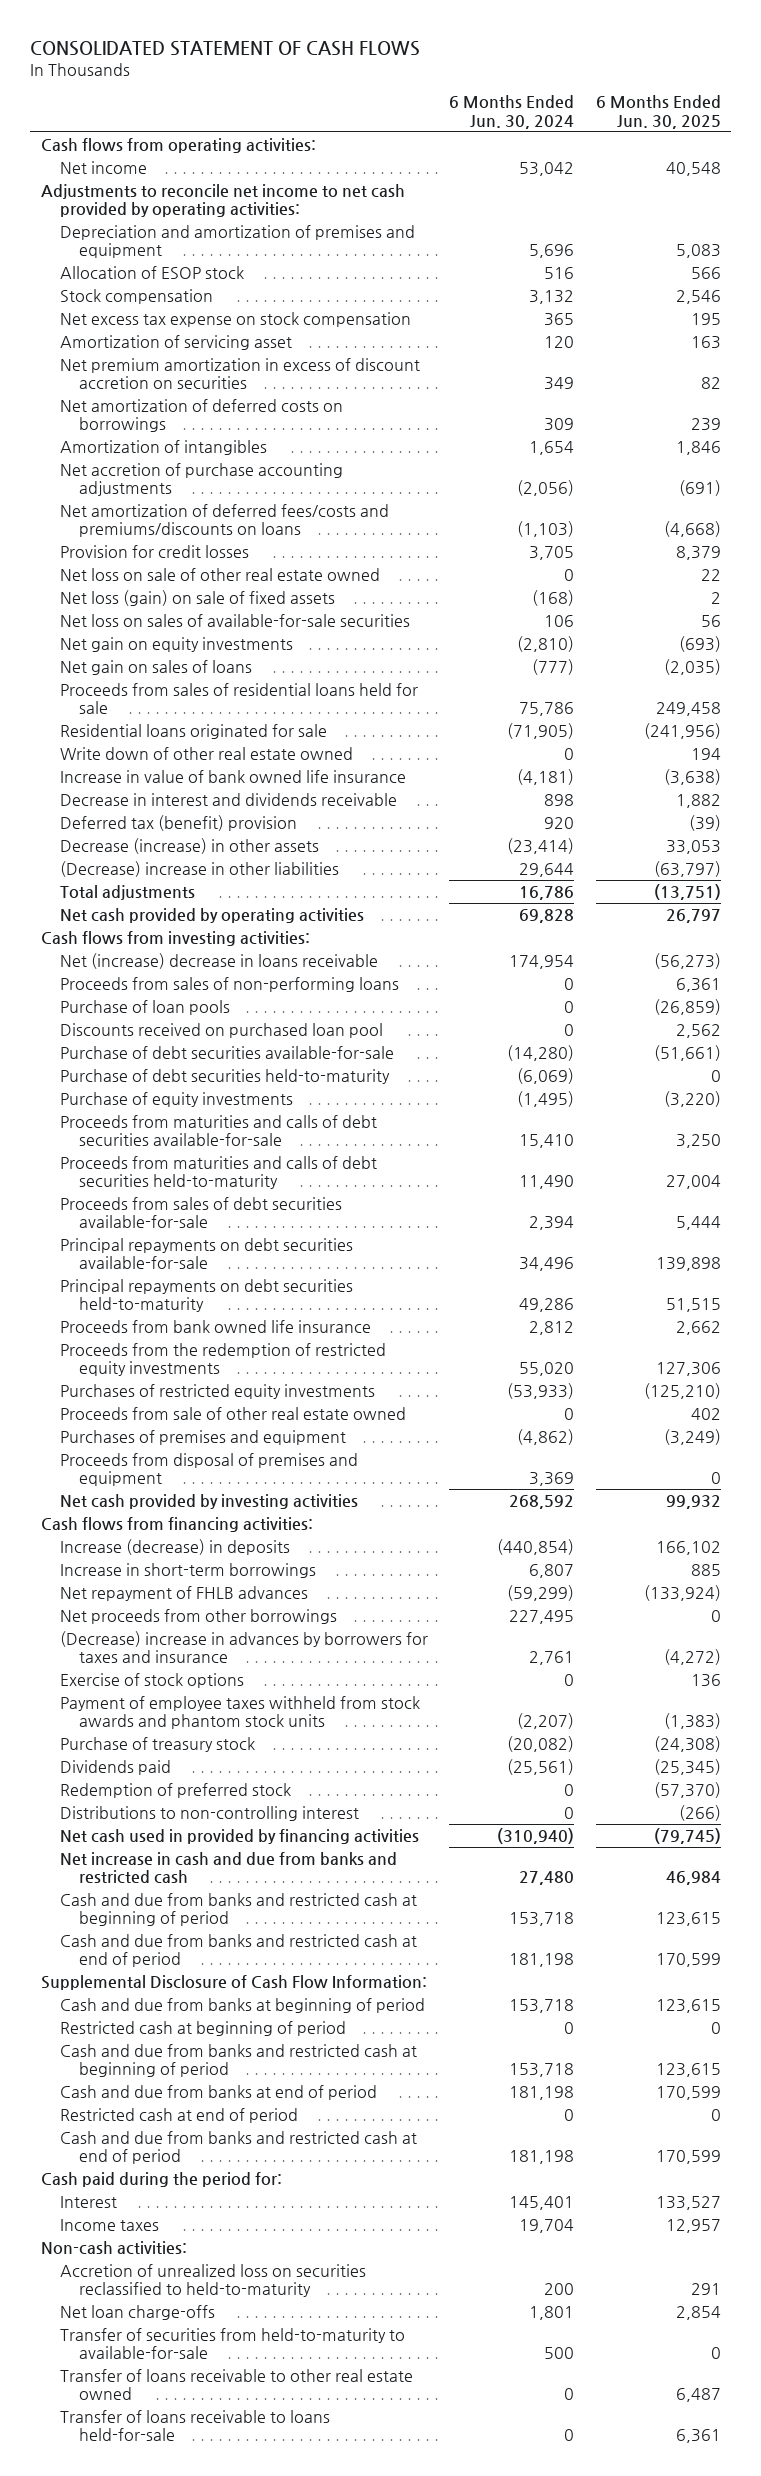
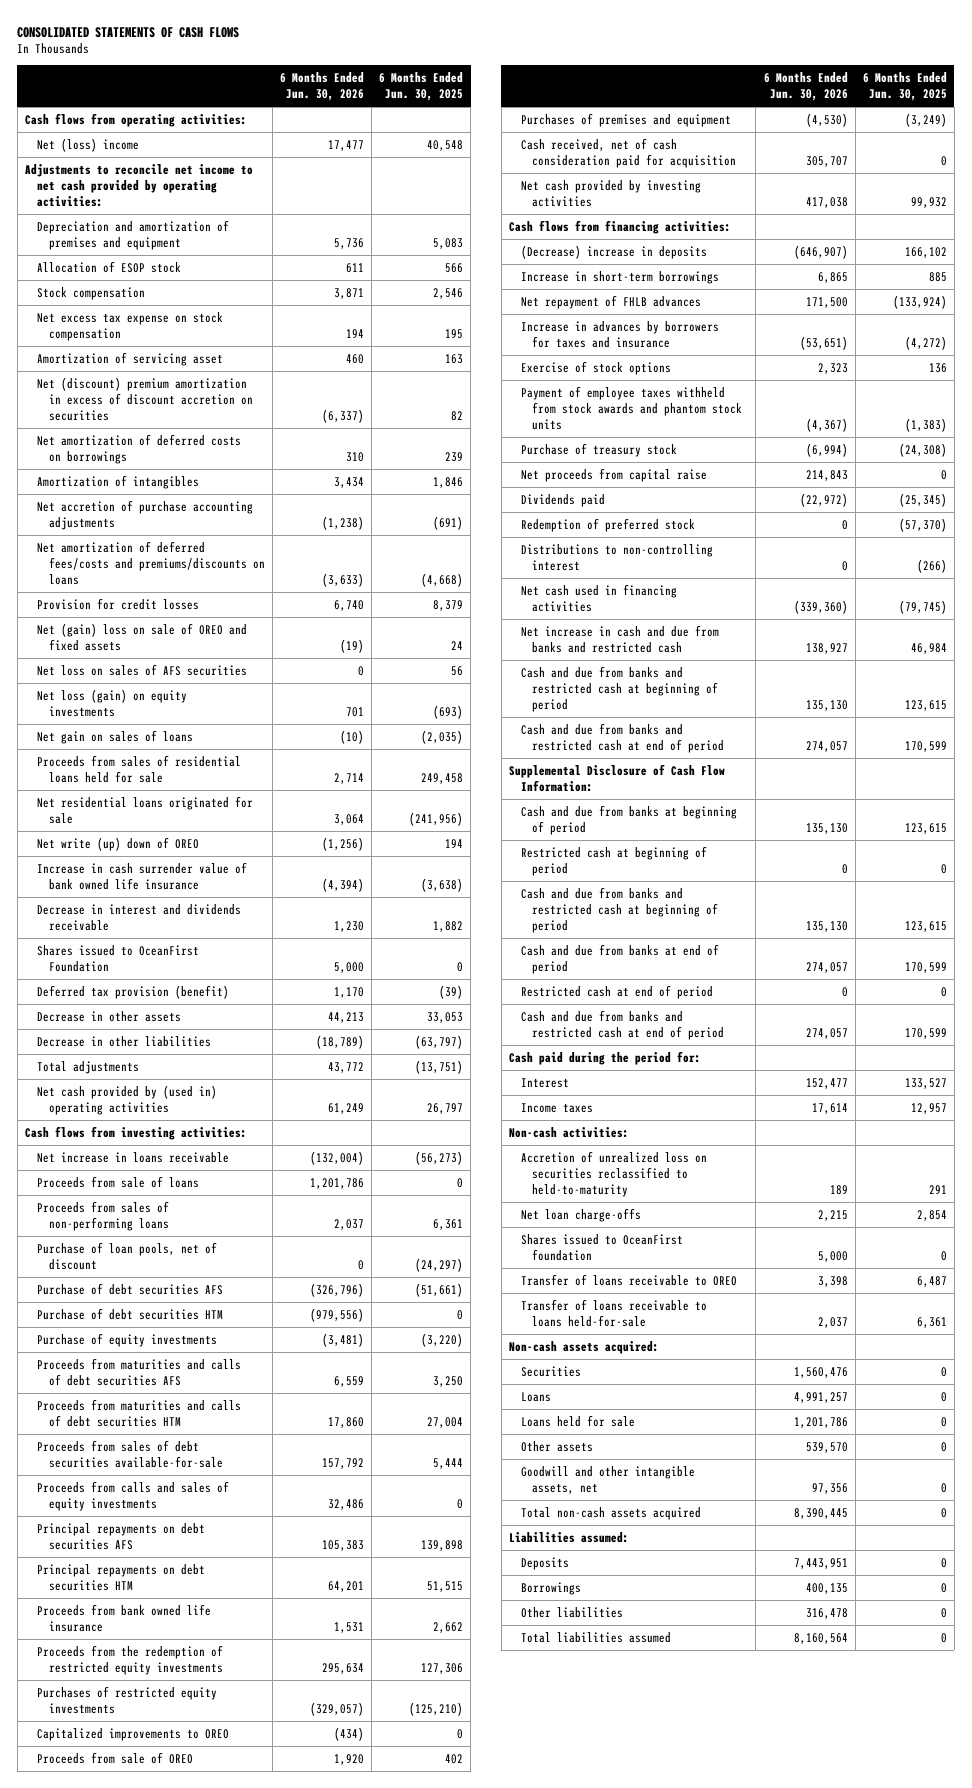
[30,41,421,57] CONSOLIDATED STATEMENT OF CASH FLOWS -> [17,26,240,38] CONSOLIDATED STATEMENTS OF CASH FLOWS
[449,95,575,129] 6 Months Ended Jun. 30, 2024 -> none
none -> [279,72,364,102] 6 Months Ended Jun. 30, 2026
[59,160,147,174] Net income -> [36,137,139,152] Net (loss) income
[59,357,420,390] Net premium amortization in excess of discount accretion on securities -> [36,376,253,421] Net (discount) premium amortization in excess of discount accretion on securities
[59,567,380,581] Net loss on sale of other real estate owned -> none
[59,589,335,606] Net loss (gain) on sale of fixed assets -> [36,622,247,651] Net (gain) loss on sale of OREO and fixed assets
[710,591,721,604] 2 -> [450,640,463,650] 24
[59,613,410,627] Net loss on sales of available-for-sale securities -> [36,663,247,676] Net loss on sales of AFS securities
[59,636,293,652] Net gain on equity investments -> [36,688,187,717] Net loss (gain) on equity investments
[59,723,327,739] Residential loans originated for sale -> [36,795,253,824] Net residential loans originated for sale
[59,746,353,760] Write down of other real estate owned -> [36,836,199,851] Net write (up) down of OREO
[59,769,406,783] Increase in value of bank owned life insurance -> [36,861,247,890] Increase in cash surrender value of bank owned life insurance
none -> [36,944,199,972] Shares issued to OceanFirst Foundation
[59,814,297,831] Deferred tax (benefit) provision -> [36,984,229,999] Deferred tax provision (benefit)
[59,837,319,854] Decrease (increase) in other assets -> [36,1010,181,1022] Decrease in other assets
[59,860,339,877] (Decrease) increase in other liabilities -> [36,1035,211,1047] Decrease in other liabilities
[59,907,364,923] Net cash provided by operating activities -> [36,1084,217,1115] Net cash provided by (used in) operating activities
[59,952,378,969] Net (increase) decrease in loans receivable -> [36,1151,229,1163] Net increase in loans receivable
none -> [36,1175,199,1188] Proceeds from sale of loans
[59,1022,383,1038] Discounts received on purchased loan pool -> none
[59,999,230,1015] Purchase of loan pools -> [36,1241,217,1270] Purchase of loan pools, net of discount
[653,998,721,1015] (26,859) -> [414,1257,463,1272] (24,297)
[59,1045,394,1059] Purchase of debt securities available-for-sale -> [36,1282,223,1295] Purchase of debt securities AFS
[59,1068,390,1084] Purchase of debt securities held-to-maturity -> [36,1307,223,1320] Purchase of debt securities HTM
[59,1114,377,1147] Proceeds from maturities and calls of debt securities available-for-sale -> [36,1357,241,1386] Proceeds from maturities and calls of debt securities AFS
[59,1155,377,1190] Proceeds from maturities and calls of debt securities held-to-maturity -> [36,1398,241,1427] Proceeds from maturities and calls of debt securities HTM
none -> [36,1480,229,1511] Proceeds from calls and sales of equity investments
[59,1237,353,1270] Principal repayments on debt securities available-for-sale -> [36,1522,205,1550] Principal repayments on debt securities AFS
[59,1278,353,1313] Principal repayments on debt securities held-to-maturity -> [36,1563,205,1591] Principal repayments on debt securities HTM
none -> [36,1727,229,1741] Capitalized improvements to OREO
[59,1406,406,1420] Proceeds from sale of other real estate owned -> [36,1751,193,1764] Proceeds from sale of OREO
[59,1452,358,1487] Proceeds from disposal of premises and equipment -> none
none -> [520,137,737,168] Cash received, net of cash consideration paid for acquisition
[59,1538,290,1555] Increase (decrease) in deposits -> [520,244,707,259] (Decrease) increase in deposits
[59,1608,337,1624] Net proceeds from other borrowings -> none
[59,1630,428,1664] (Decrease) increase in advances by borrowers for taxes and insurance -> [520,320,719,348] Increase in advances by borrowers for taxes and insurance
none -> [520,467,707,482] Net proceeds from capital raise
[59,1828,419,1844] Net cash used in provided by financing activities -> [520,583,677,612] Net cash used in financing activities
[59,2327,405,2360] Transfer of securities from held-to-maturity to available-for-sale -> none
none -> [520,1233,683,1261] Shares issued to OceanFirst foundation
[59,2368,413,2401] Transfer of loans receivable to other real estate owned -> [520,1273,737,1286] Transfer of loans receivable to OREO
none -> [508,1340,659,1354] Non-cash assets acquired:
none -> [520,1365,581,1377] Securities
none -> [520,1391,551,1402] Loans
none -> [520,1414,635,1427] Loans held for sale
none -> [520,1440,593,1452] Other assets
none -> [520,1465,695,1494] Goodwill and other intangible assets, net
none -> [520,1506,701,1520] Total non-cash assets acquired
none -> [508,1531,629,1543] Liabilities assumed:
none -> [520,1556,569,1570] Deposits
none -> [520,1581,581,1595] Borrowings
none -> [520,1606,623,1618] Other liabilities
none -> [520,1631,671,1643] Total liabilities assumed

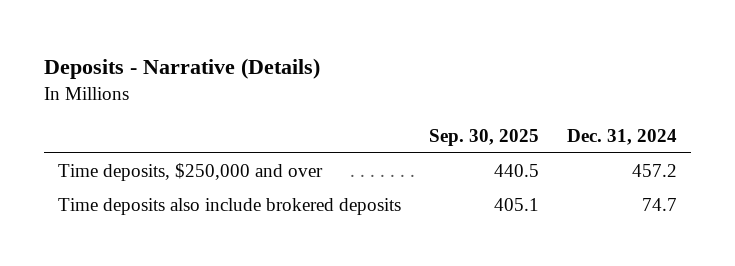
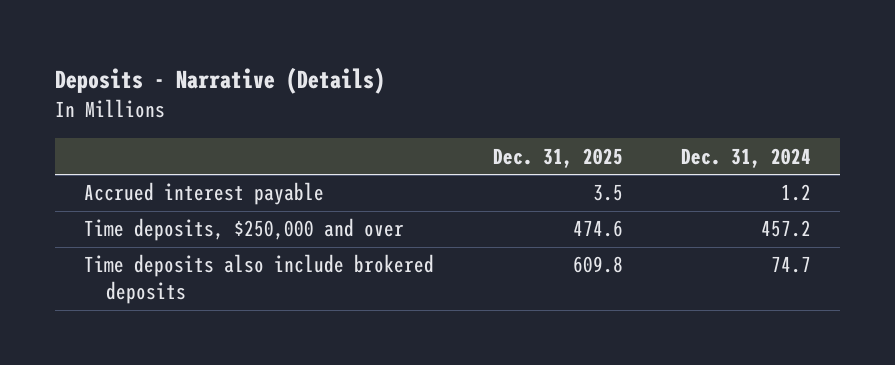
[428,128,539,146] Sep. 30, 2025 -> none
none -> [492,147,623,168] Dec. 31, 2025
none -> [83,182,324,206] Accrued interest payable

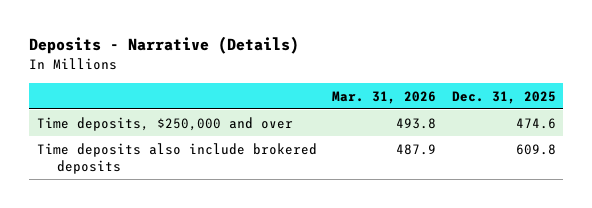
[681,147,812,168] Dec. 31, 2024 -> none
none -> [332,90,437,104] Mar. 31, 2026
[83,182,324,206] Accrued interest payable -> none

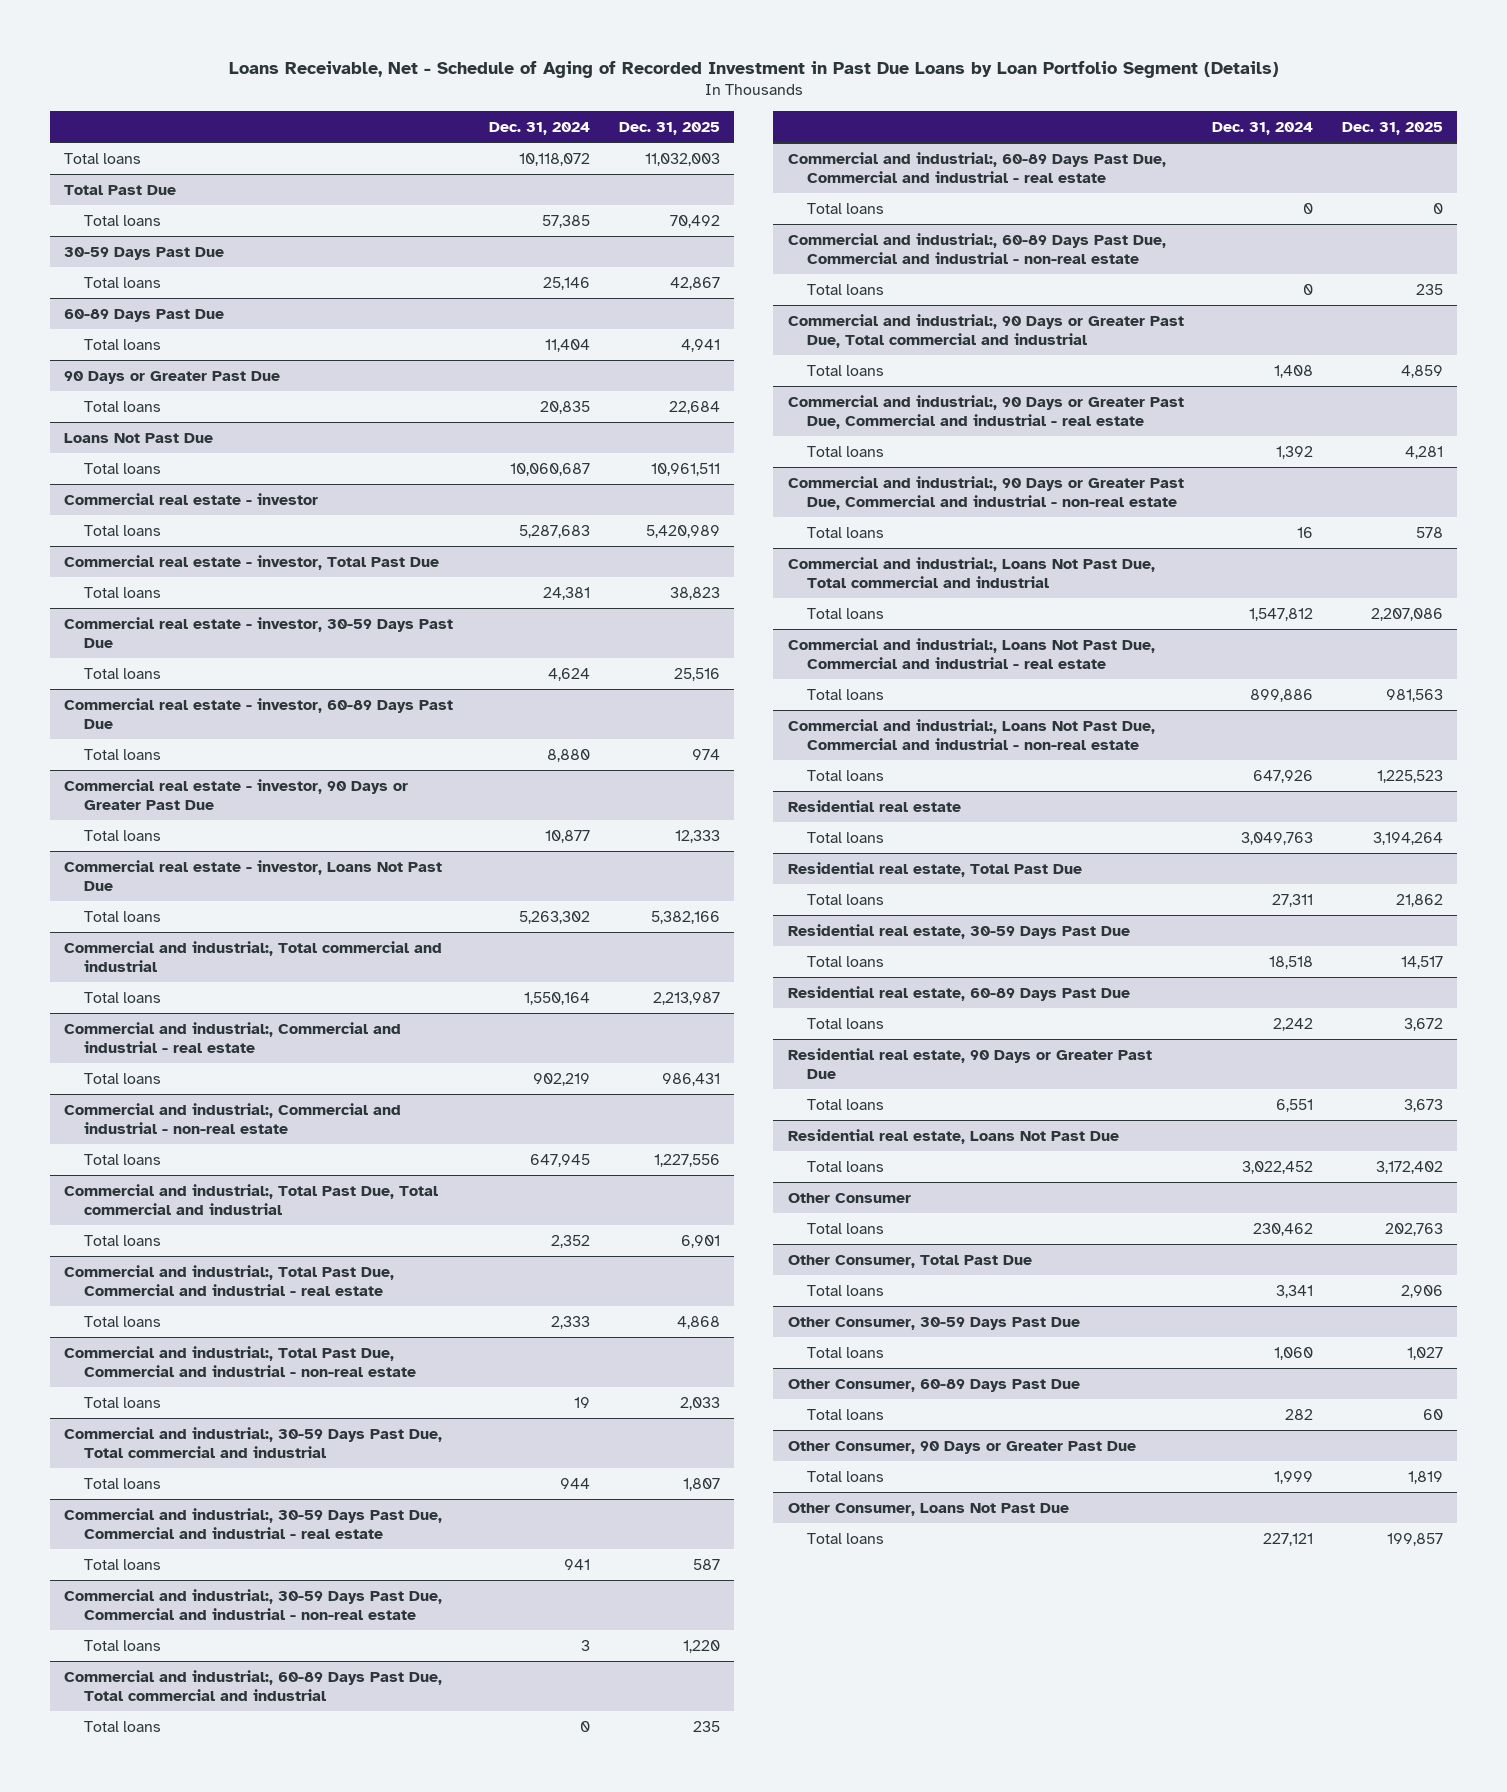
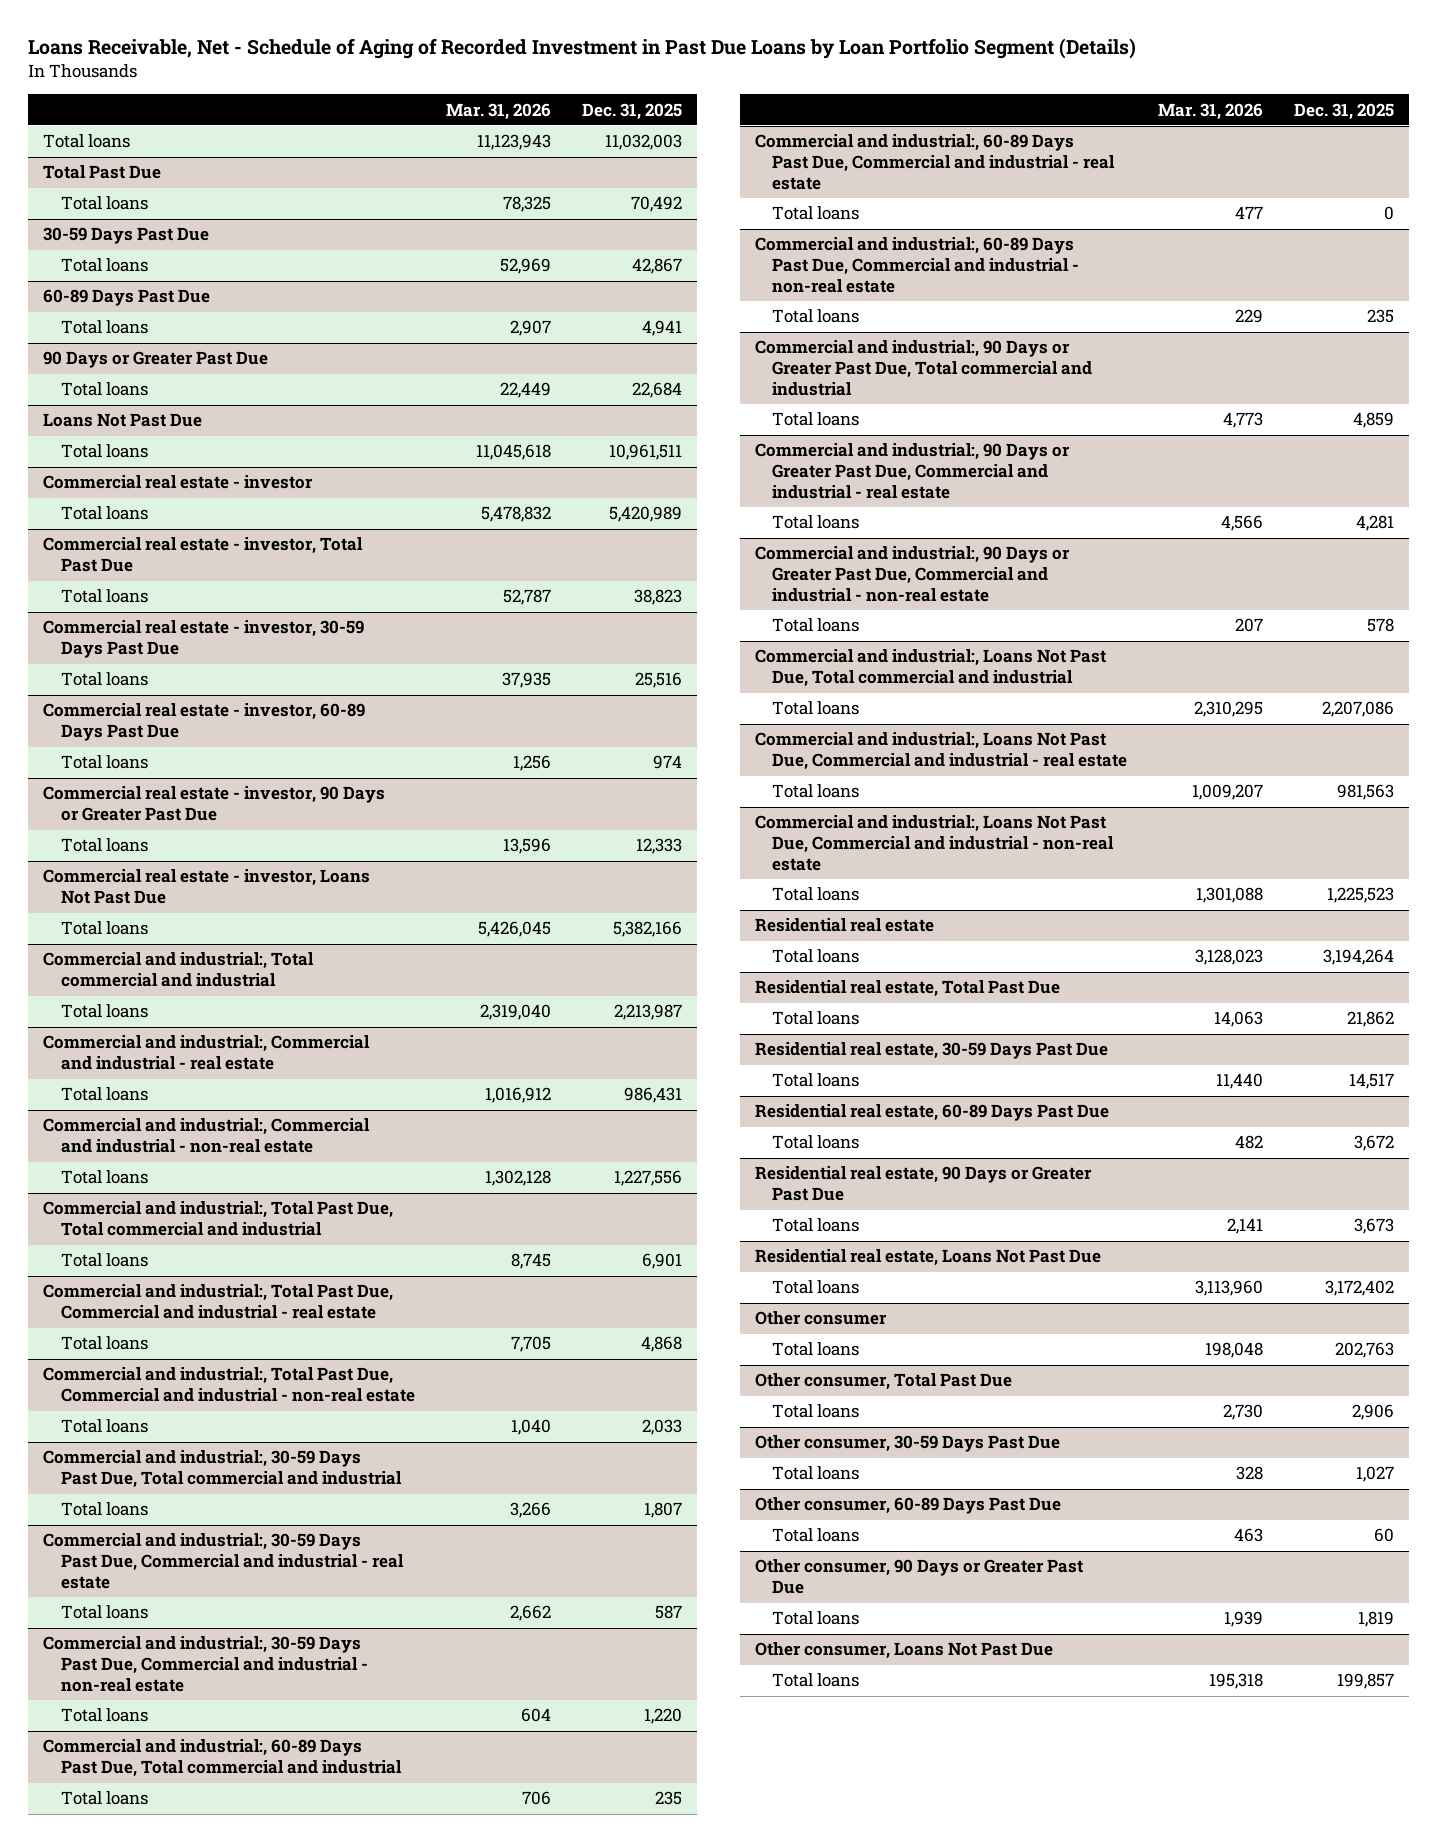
[488,121,590,135] Dec. 31, 2024 -> none
none -> [446,102,552,120] Mar. 31, 2026
[787,1192,911,1203] Other Consumer -> [755,1311,888,1326] Other consumer
[787,1254,1032,1268] Other Consumer, Total Past Due -> [755,1373,1013,1391] Other consumer, Total Past Due
[787,1316,1080,1330] Other Consumer, 30-59 Days Past Due -> [755,1435,1061,1453] Other consumer, 30-59 Days Past Due
[787,1378,1080,1392] Other Consumer, 60-89 Days Past Due -> [755,1497,1062,1515] Other consumer, 60-89 Days Past Due
[787,1440,1136,1454] Other Consumer, 90 Days or Greater Past Due -> [755,1559,1084,1595] Other consumer, 90 Days or Greater Past Due
[787,1502,1069,1516] Other Consumer, Loans Not Past Due -> [755,1642,1054,1660] Other consumer, Loans Not Past Due

